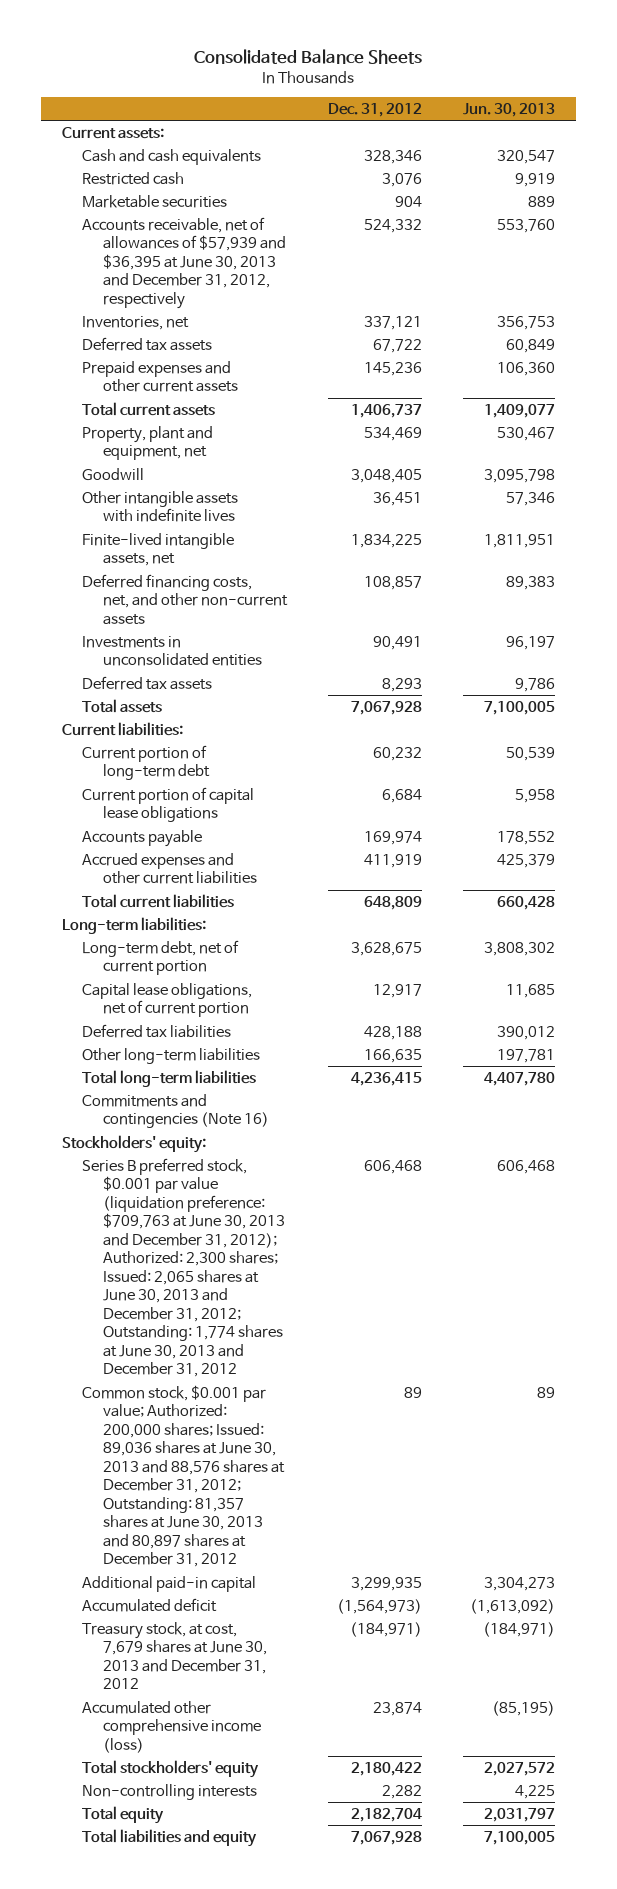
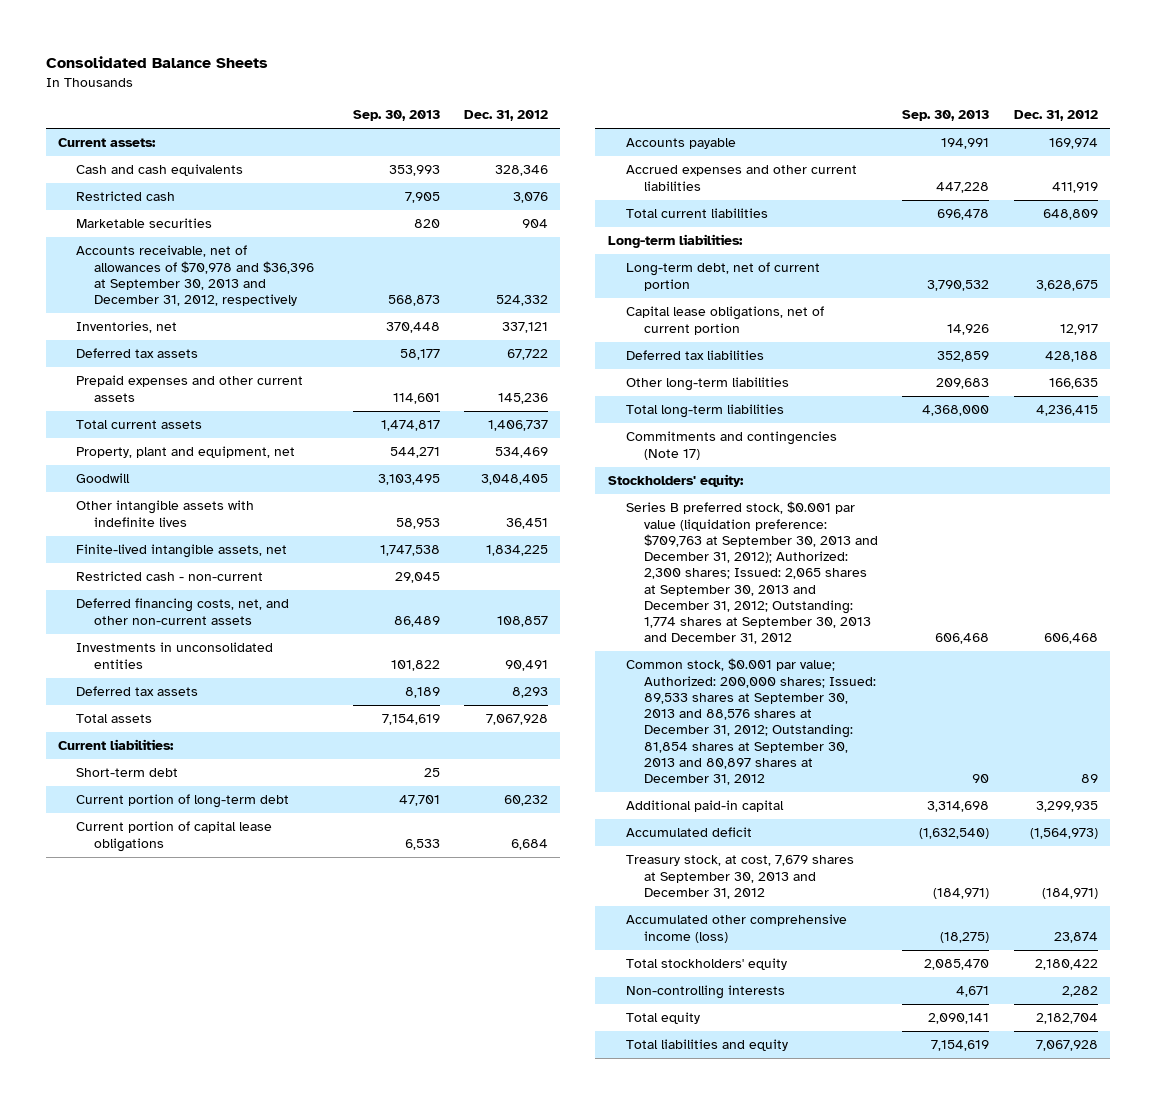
[463,102,556,117] Jun. 30, 2013 -> none
none -> [352,110,440,122] Sep. 30, 2013
[82,216,286,309] Accounts receivable, net of allowances of $57,939 and $36,395 at June 30, 2013 and December 31, 2012, respectively -> [76,245,315,307] Accounts receivable, net of allowances of $70,978 and $36,396 at September 30, 2013 and December 31, 2012, respectively
none -> [76,571,264,582] Restricted cash - non-current
none -> [76,768,179,778] Short-term debt
[82,1093,269,1129] Commitments and contingencies (Note 16) -> [625,431,837,460] Commitments and contingencies (Note 17)
[82,1157,285,1378] Series B preferred stock, $0.001 par value (liquidation preference: $709,763 at June 30, 2013 and December 31, 2012); Authorized: 2,300 shares; Issued: 2,065 shares at June 30, 2013 and December 31, 2012; Outstanding: 1,774 shares at June 30, 2013 and December 31, 2012 -> [625,501,878,645] Series B preferred stock, $0.001 par value (liquidation preference: $709,763 at September 30, 2013 and December 31, 2012); Authorized: 2,300 shares; Issued: 2,065 shares at September 30, 2013 and December 31, 2012; Outstanding: 1,774 shares at September 30, 2013 and December 31, 2012
[82,1384,285,1568] Common stock, $0.001 par value; Authorized: 200,000 shares; Issued: 89,036 shares at June 30, 2013 and 88,576 shares at December 31, 2012; Outstanding: 81,357 shares at June 30, 2013 and 80,897 shares at December 31, 2012 -> [625,658,876,786] Common stock, $0.001 par value; Authorized: 200,000 shares; Issued: 89,533 shares at September 30, 2013 and 88,576 shares at December 31, 2012; Outstanding: 81,854 shares at September 30, 2013 and 80,897 shares at December 31, 2012
[82,1621,267,1690] Treasury stock, at cost, 7,679 shares at June 30, 2013 and December 31, 2012 -> [625,855,854,899] Treasury stock, at cost, 7,679 shares at September 30, 2013 and December 31, 2012

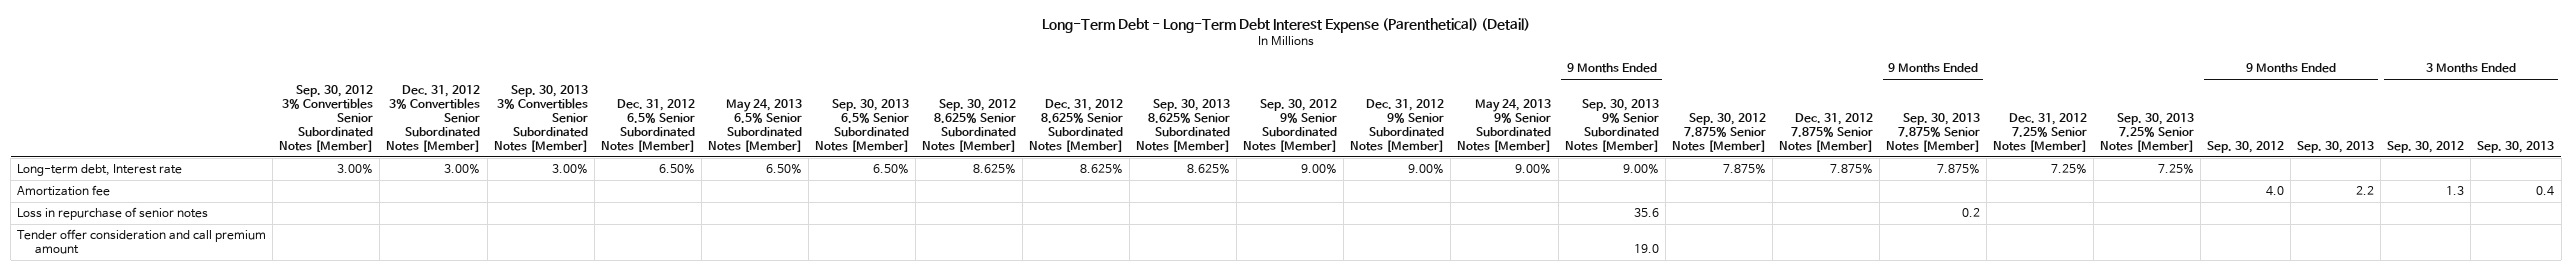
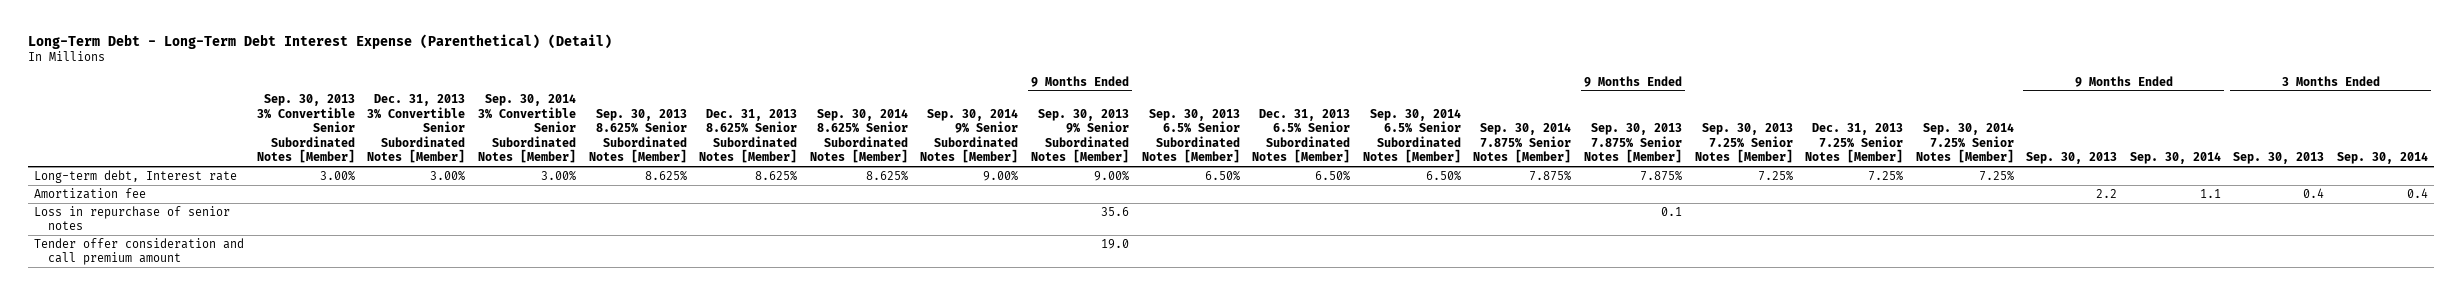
[279,85,374,153] Sep. 30, 2012 3% Convertibles Senior Subordinated Notes [Member] -> none
[386,85,481,153] Dec. 31, 2012 3% Convertibles Senior Subordinated Notes [Member] -> none
[493,85,588,153] Sep. 30, 2013 3% Convertibles Senior Subordinated Notes [Member] -> none
[600,99,695,153] Dec. 31, 2012 6.5% Senior Subordinated Notes [Member] -> none
[707,99,802,153] May 24, 2013 6.5% Senior Subordinated Notes [Member] -> none
[921,99,1016,153] Sep. 30, 2012 8.625% Senior Subordinated Notes [Member] -> none
[1029,99,1124,153] Dec. 31, 2012 8.625% Senior Subordinated Notes [Member] -> none
[1243,99,1338,153] Sep. 30, 2012 9% Senior Subordinated Notes [Member] -> none
[1350,99,1445,153] Dec. 31, 2012 9% Senior Subordinated Notes [Member] -> none
[1457,99,1552,153] May 24, 2013 9% Senior Subordinated Notes [Member] -> none
[1671,113,1766,153] Sep. 30, 2012 7.875% Senior Notes [Member] -> none
[1778,113,1873,153] Dec. 31, 2012 7.875% Senior Notes [Member] -> none
[1992,113,2087,153] Dec. 31, 2012 7.25% Senior Notes [Member] -> none
[2207,141,2285,154] Sep. 30, 2012 -> none
[2387,141,2465,154] Sep. 30, 2012 -> none
none -> [256,94,355,164] Sep. 30, 2013 3% Convertible Senior Subordinated Notes [Member]
none -> [367,94,466,164] Dec. 31, 2013 3% Convertible Senior Subordinated Notes [Member]
none -> [478,94,577,164] Sep. 30, 2014 3% Convertible Senior Subordinated Notes [Member]
none -> [699,108,798,164] Dec. 31, 2013 8.625% Senior Subordinated Notes [Member]
none -> [809,108,908,164] Sep. 30, 2014 8.625% Senior Subordinated Notes [Member]
none -> [920,108,1019,164] Sep. 30, 2014 9% Senior Subordinated Notes [Member]
none -> [1252,108,1351,164] Dec. 31, 2013 6.5% Senior Subordinated Notes [Member]
none -> [1362,108,1461,164] Sep. 30, 2014 6.5% Senior Subordinated Notes [Member]
none -> [1473,123,1572,164] Sep. 30, 2014 7.875% Senior Notes [Member]
none -> [1805,123,1904,164] Dec. 31, 2013 7.25% Senior Notes [Member]
none -> [1915,123,2014,164] Sep. 30, 2014 7.25% Senior Notes [Member]
none -> [2129,152,2221,165] Sep. 30, 2014
none -> [2337,152,2429,165] Sep. 30, 2014
[1961,208,1980,218] 0.2 -> [1660,206,1682,216] 0.1

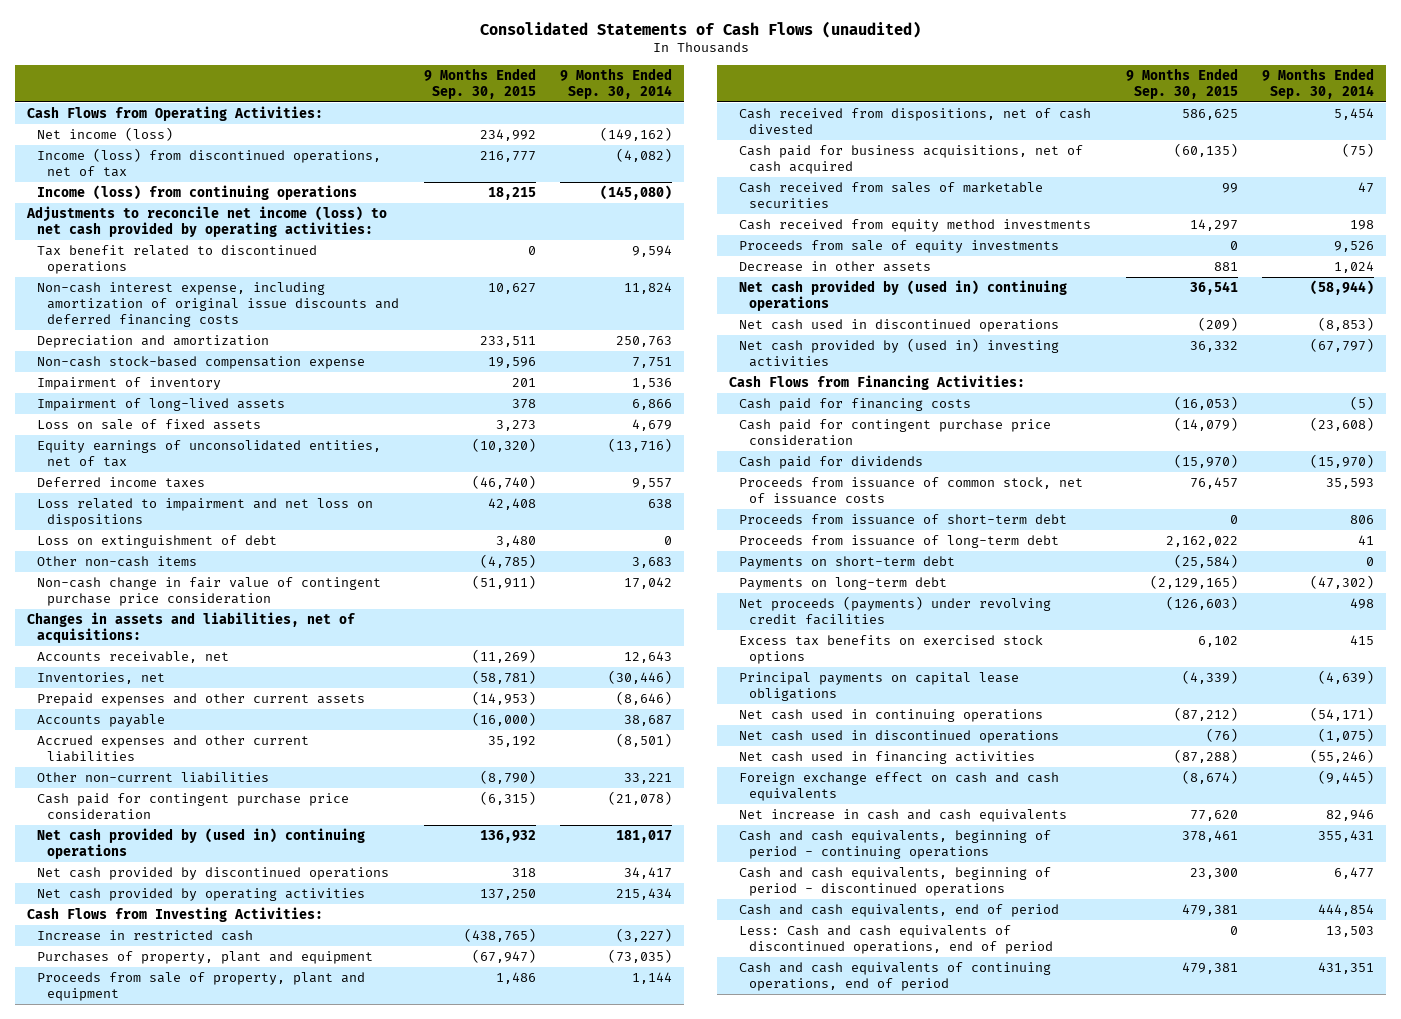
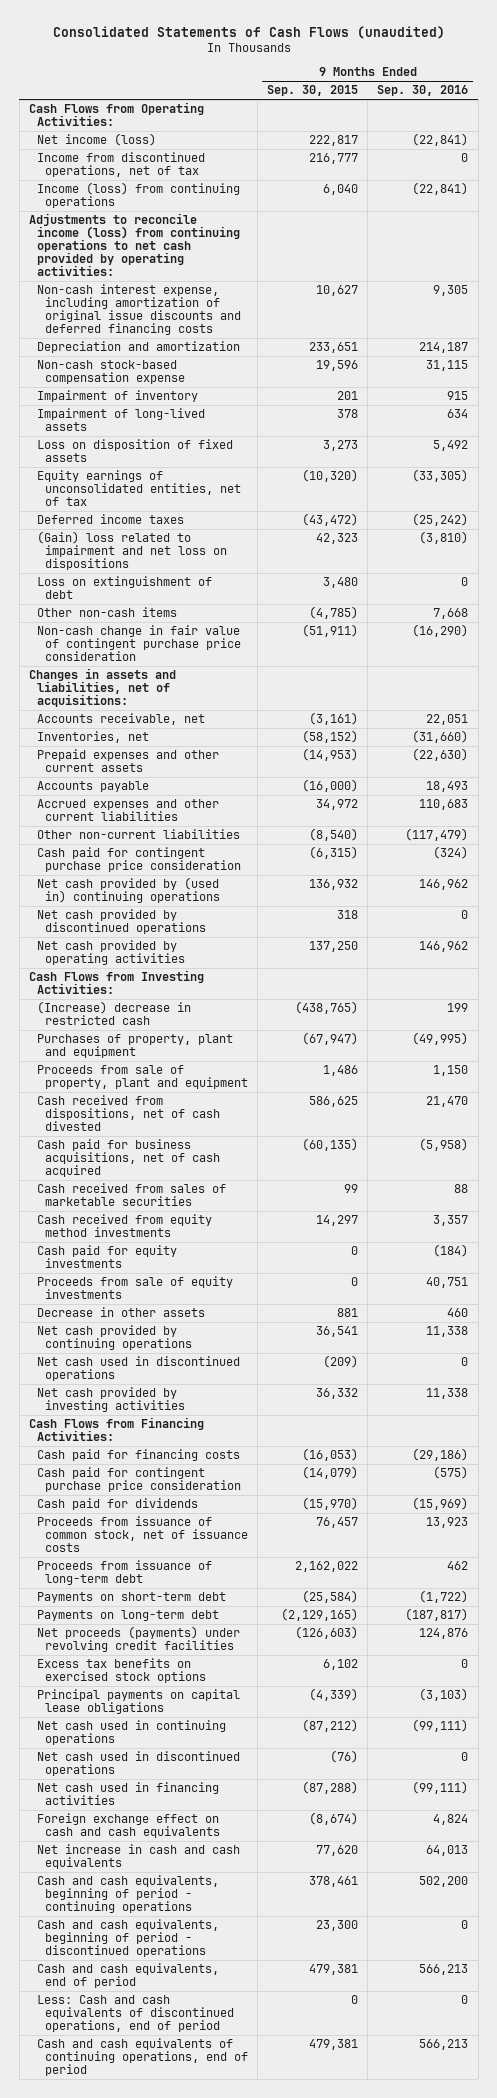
[560,68,673,100] 9 Months Ended Sep. 30, 2014 -> none
none -> [377,85,469,97] Sep. 30, 2016
[37,244,318,274] Tax benefit related to discontinued operations -> none
[479,128,536,141] 234,992 -> [309,135,359,147] 222,817
[37,147,382,177] Income (loss) from discontinued operations, net of tax -> [36,152,205,178] Income from discontinued operations, net of tax
[487,186,536,200] 18,215 -> [323,184,359,196] 6,040
[25,205,387,237] Adjustments to reconcile net income (loss) to net cash provided by operating activities: -> [28,213,240,277] Adjustments to reconcile income (loss) from continuing operations to net cash provided by operating activities:
[479,335,536,347] 233,511 -> [309,342,359,354] 233,651
[37,418,262,430] Loss on sale of fixed assets -> [36,439,233,463] Loss on disposition of fixed assets
[471,474,536,489] (46,740) -> [302,513,359,527] (43,472)
[37,497,374,527] Loss related to impairment and net loss on dispositions -> [36,531,227,571] (Gain) loss related to impairment and net loss on dispositions
[487,497,536,510] 42,408 -> [316,533,359,545] 42,323
[471,648,536,663] (11,269) -> [309,712,359,726] (3,161)
[471,669,536,684] (58,781) -> [302,730,359,744] (58,152)
[487,735,536,747] 35,192 -> [316,799,359,811] 34,972
[479,769,536,784] (8,790) -> [309,828,359,842] (8,540)
[37,929,254,941] Increase in restricted cash -> [36,1001,191,1026] (Increase) decrease in restricted cash
none -> [36,1245,177,1269] Cash paid for equity investments
[738,279,1067,311] Net cash provided by (used in) continuing operations -> [36,1325,192,1351] Net cash provided by continuing operations
[738,337,1059,367] Net cash provided by (used in) investing activities -> [36,1387,185,1413] Net cash provided by investing activities
[738,513,1067,525] Proceeds from issuance of short-term debt -> none

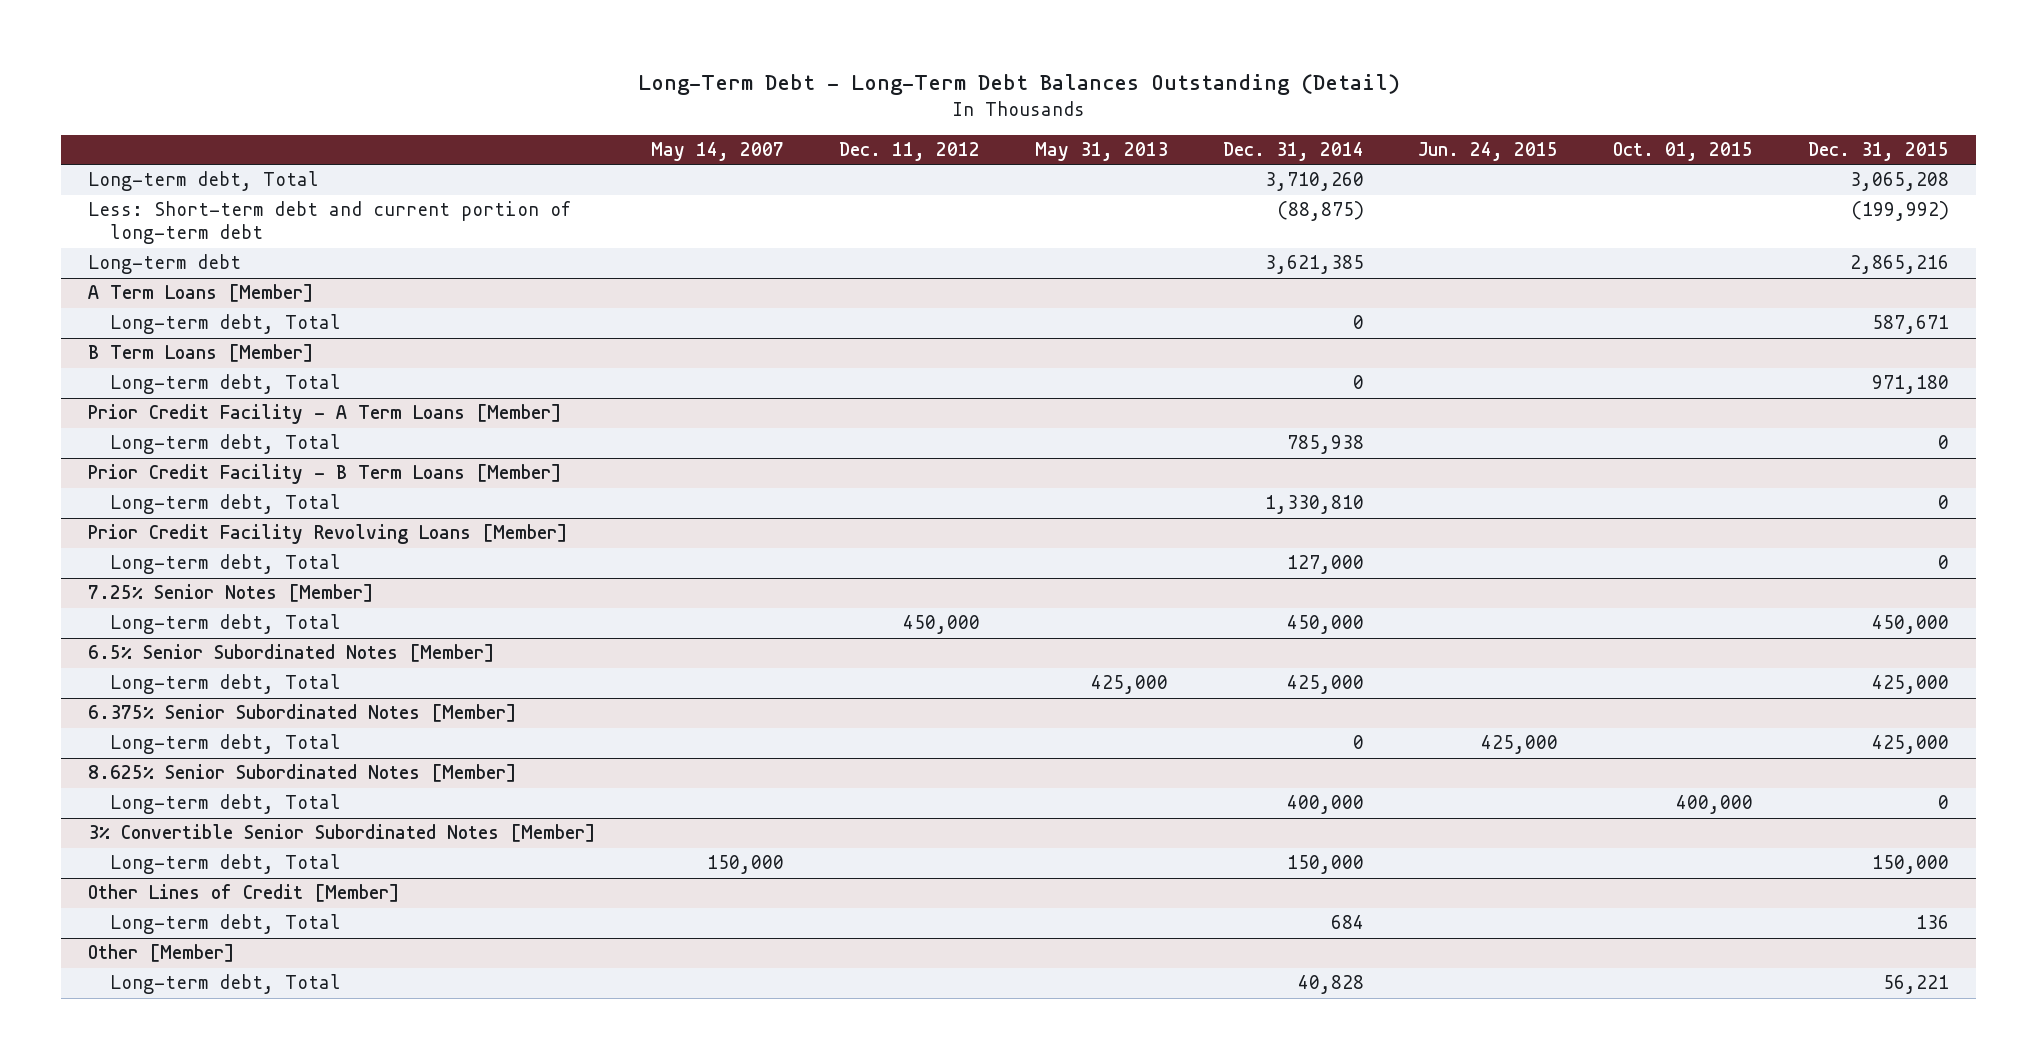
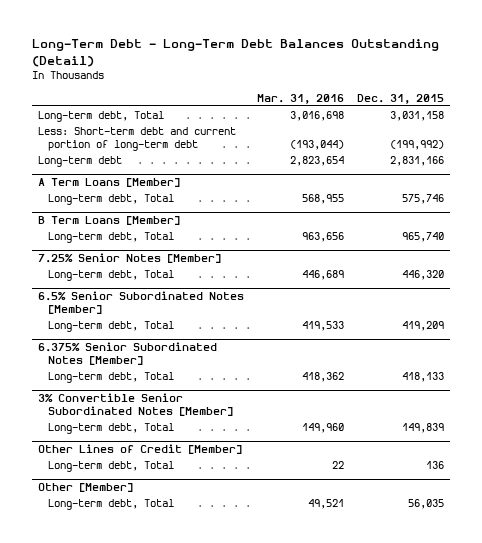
[651,141,785,161] May 14, 2007 -> none
[838,141,980,161] Dec. 11, 2012 -> none
[1034,141,1168,161] May 31, 2013 -> none
[1222,141,1364,161] Dec. 31, 2014 -> none
[1418,141,1559,161] Jun. 24, 2015 -> none
[1613,141,1754,161] Oct. 01, 2015 -> none
none -> [256,93,344,104] Mar. 31, 2016
[1849,172,1949,192] 3,065,208 -> [389,110,444,121] 3,031,158
[1849,255,1949,275] 2,865,216 -> [389,155,444,166] 2,831,166
[1871,315,1949,335] 587,671 -> [401,193,444,204] 575,746
[88,404,563,425] Prior Credit Facility - A Term Loans [Member] -> none
[110,434,342,455] Long-term debt, Total -> none
[88,464,563,485] Prior Credit Facility - B Term Loans [Member] -> none
[110,494,342,515] Long-term debt, Total -> none
[88,524,569,545] Prior Credit Facility Revolving Loans [Member] -> none
[110,554,342,575] Long-term debt, Total -> none
[1871,375,1949,395] 971,180 -> [401,231,444,242] 965,740
[1871,615,1949,635] 450,000 -> [401,269,444,280] 446,320
[1871,675,1949,695] 425,000 -> [401,320,444,331] 419,209
[88,764,518,783] 8.625% Senior Subordinated Notes [Member] -> none
[110,794,342,815] Long-term debt, Total -> none
[1871,735,1949,755] 425,000 -> [401,371,444,382] 418,133
[1871,855,1949,875] 150,000 -> [401,422,444,433] 149,839
[1882,975,1949,995] 56,221 -> [407,498,444,509] 56,035

